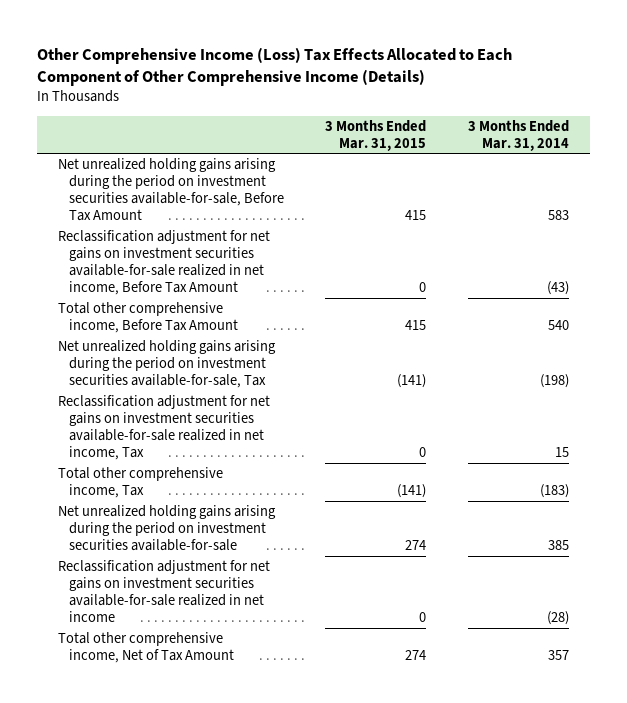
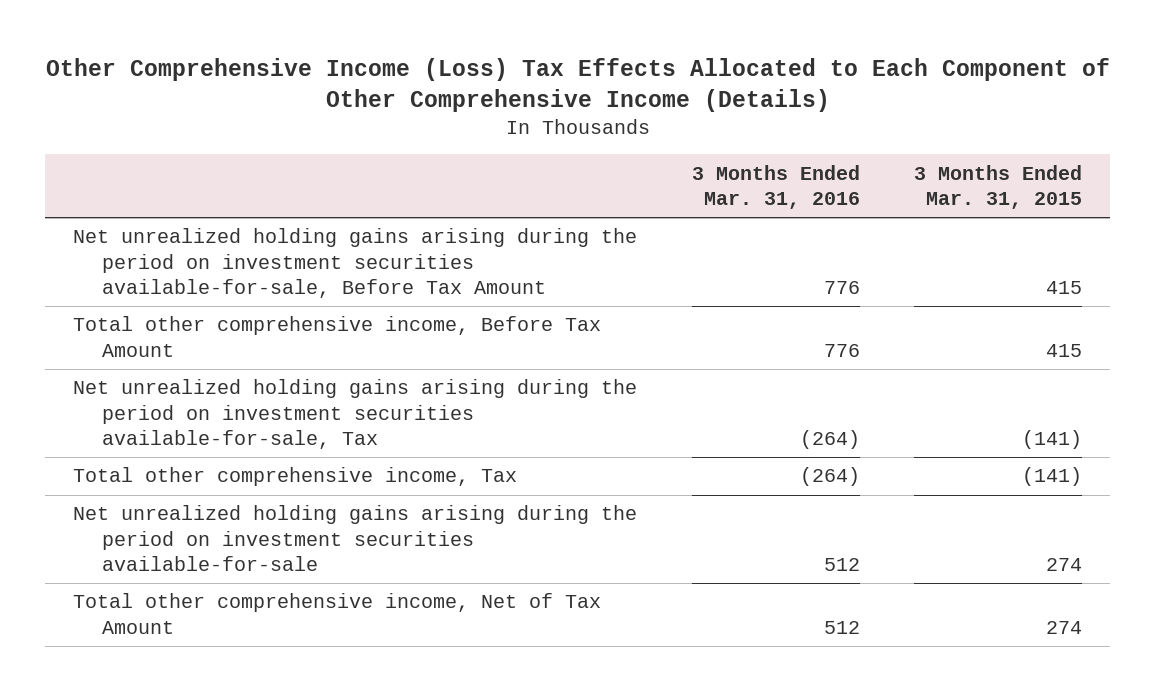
[468,119,570,151] 3 Months Ended Mar. 31, 2014 -> none
none -> [691,164,860,210] 3 Months Ended Mar. 31, 2016
[58,230,271,296] Reclassification adjustment for net gains on investment securities available-for-sale realized in net income, Before Tax Amount -> none
[58,395,271,461] Reclassification adjustment for net gains on investment securities available-for-sale realized in net income, Tax -> none
[58,560,271,623] Reclassification adjustment for net gains on investment securities available-for-sale realized in net income -> none

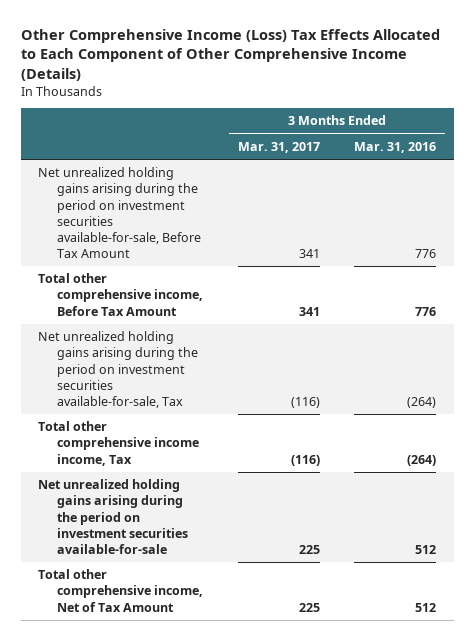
[914,164,1083,210] 3 Months Ended Mar. 31, 2015 -> none
none -> [237,141,320,153] Mar. 31, 2017
[72,467,517,487] Total other comprehensive income, Tax -> [37,421,199,466] Total other comprehensive income income, Tax

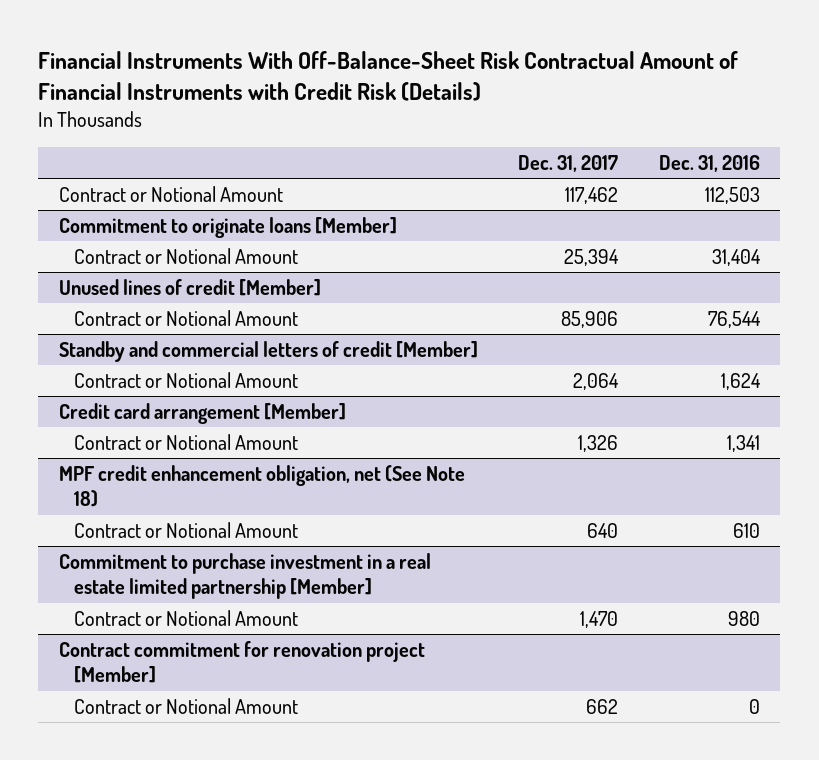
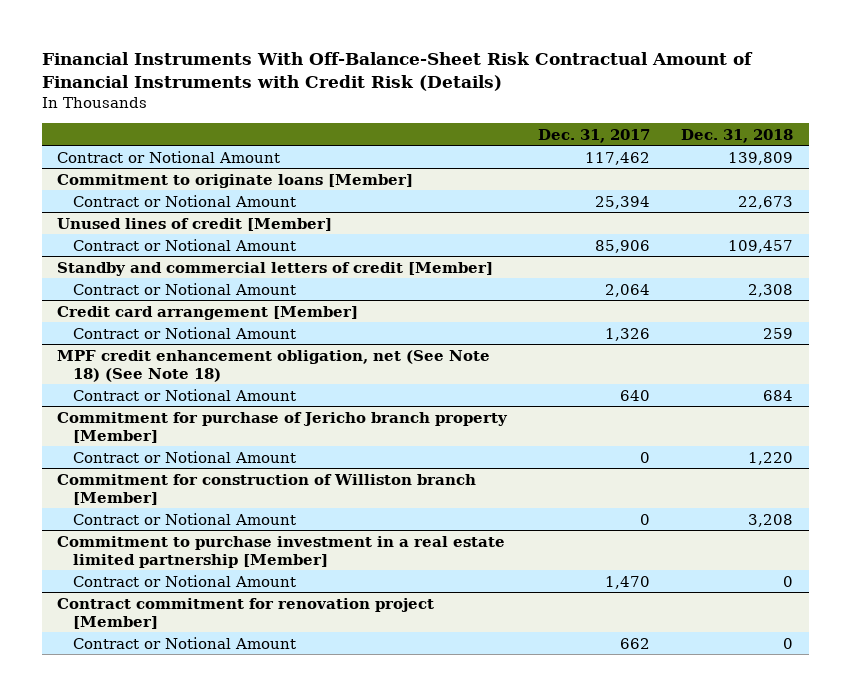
[659,154,761,172] Dec. 31, 2016 -> none
none -> [681,128,794,143] Dec. 31, 2018
[58,464,465,508] MPF credit enhancement obligation, net (See Note 18) -> [57,349,491,382] MPF credit enhancement obligation, net (See Note 18) (See Note 18)
none -> [57,411,509,443] Commitment for purchase of Jericho branch property [Member]
none -> [72,450,296,463] Contract or Notional Amount
none -> [57,473,477,505] Commitment for construction of Williston branch [Member]
none -> [72,512,296,525] Contract or Notional Amount

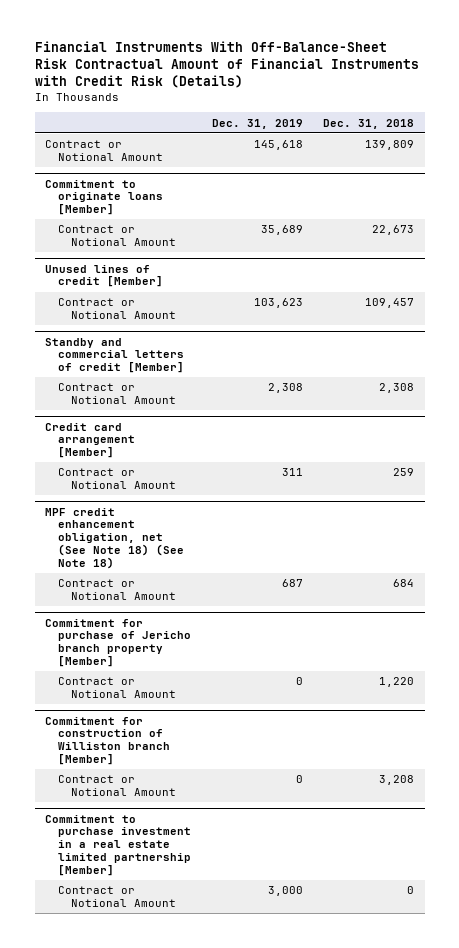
[538,128,651,143] Dec. 31, 2017 -> none
none -> [211,118,303,129] Dec. 31, 2019
[57,597,435,629] Contract commitment for renovation project [Member] -> none
[72,636,296,649] Contract or Notional Amount -> none

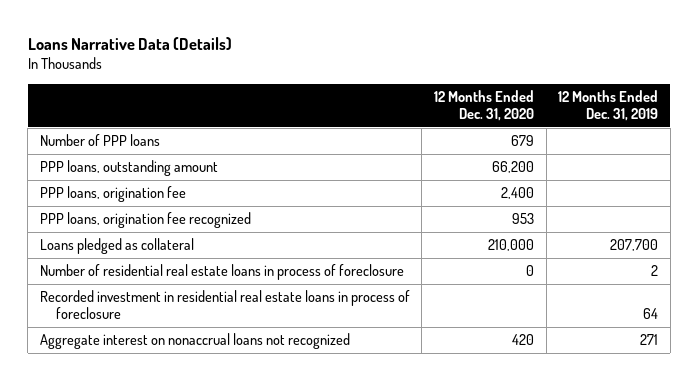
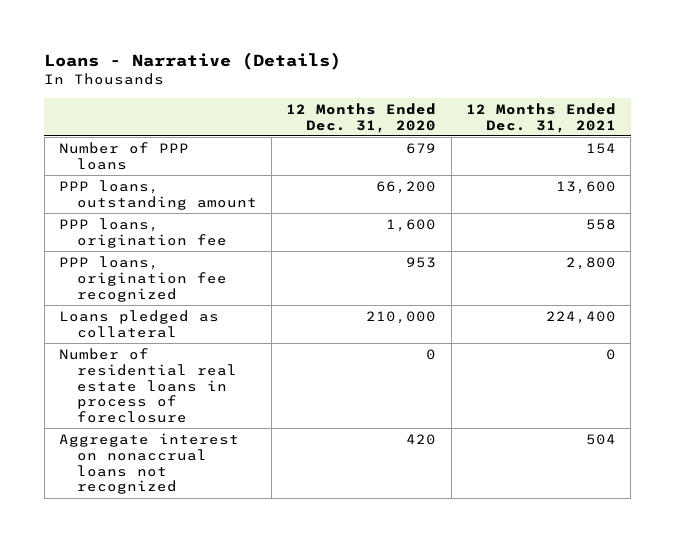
[27,36,232,50] Loans Narrative Data (Details) -> [44,51,342,70] Loans - Narrative (Details)
[558,89,659,122] 12 Months Ended Dec. 31, 2019 -> none
none -> [465,102,616,133] 12 Months Ended Dec. 31, 2021
[500,187,534,200] 2,400 -> [386,218,437,232] 1,600
[39,290,410,320] Recorded investment in residential real estate loans in process of foreclosure -> none

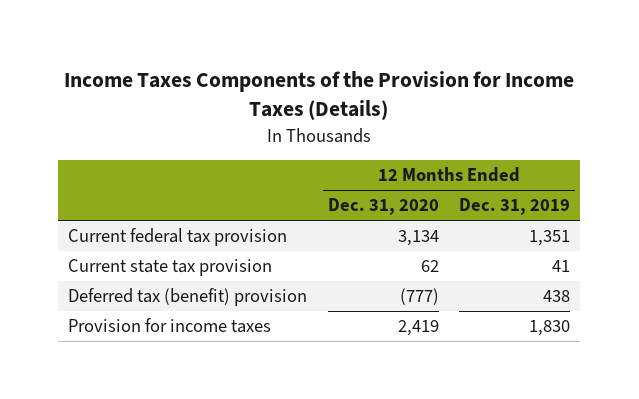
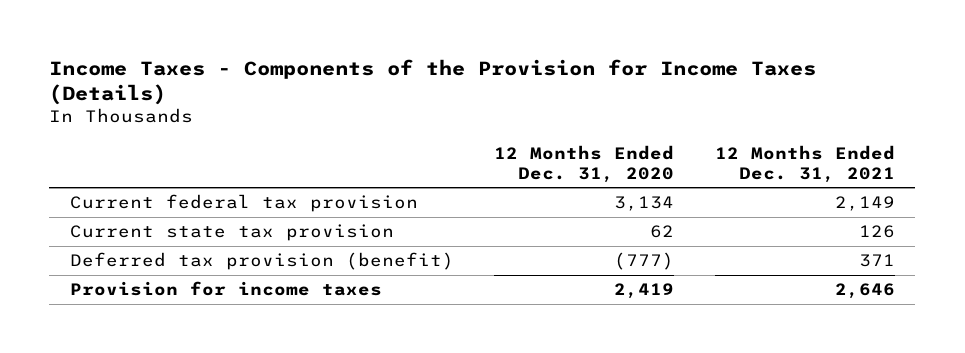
[64,71,575,121] Income Taxes Components of the Provision for Income Taxes (Details) -> [49,58,817,106] Income Taxes - Components of the Provision for Income Taxes (Details)
[459,198,571,216] Dec. 31, 2019 -> none
none -> [715,144,896,183] 12 Months Ended Dec. 31, 2021
[68,288,308,307] Deferred tax (benefit) provision -> [69,251,454,270] Deferred tax provision (benefit)

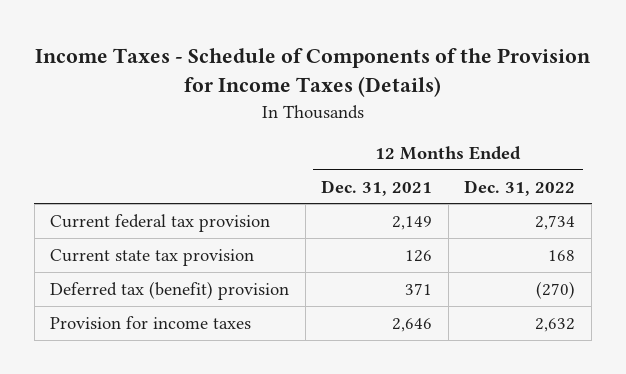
[49,58,817,106] Income Taxes - Components of the Provision for Income Taxes (Details) -> [34,48,591,98] Income Taxes - Schedule of Components of the Provision for Income Taxes (Details)
[494,144,675,183] 12 Months Ended Dec. 31, 2020 -> none
none -> [464,179,576,196] Dec. 31, 2022
[69,251,454,270] Deferred tax provision (benefit) -> [50,280,290,300] Deferred tax (benefit) provision

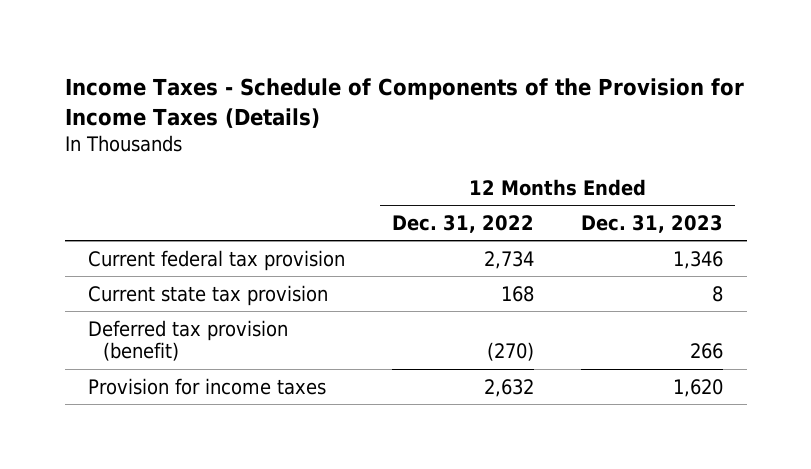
[321,179,433,196] Dec. 31, 2021 -> none
none -> [581,214,724,233] Dec. 31, 2023
[50,280,290,300] Deferred tax (benefit) provision -> [88,319,289,362] Deferred tax provision (benefit)

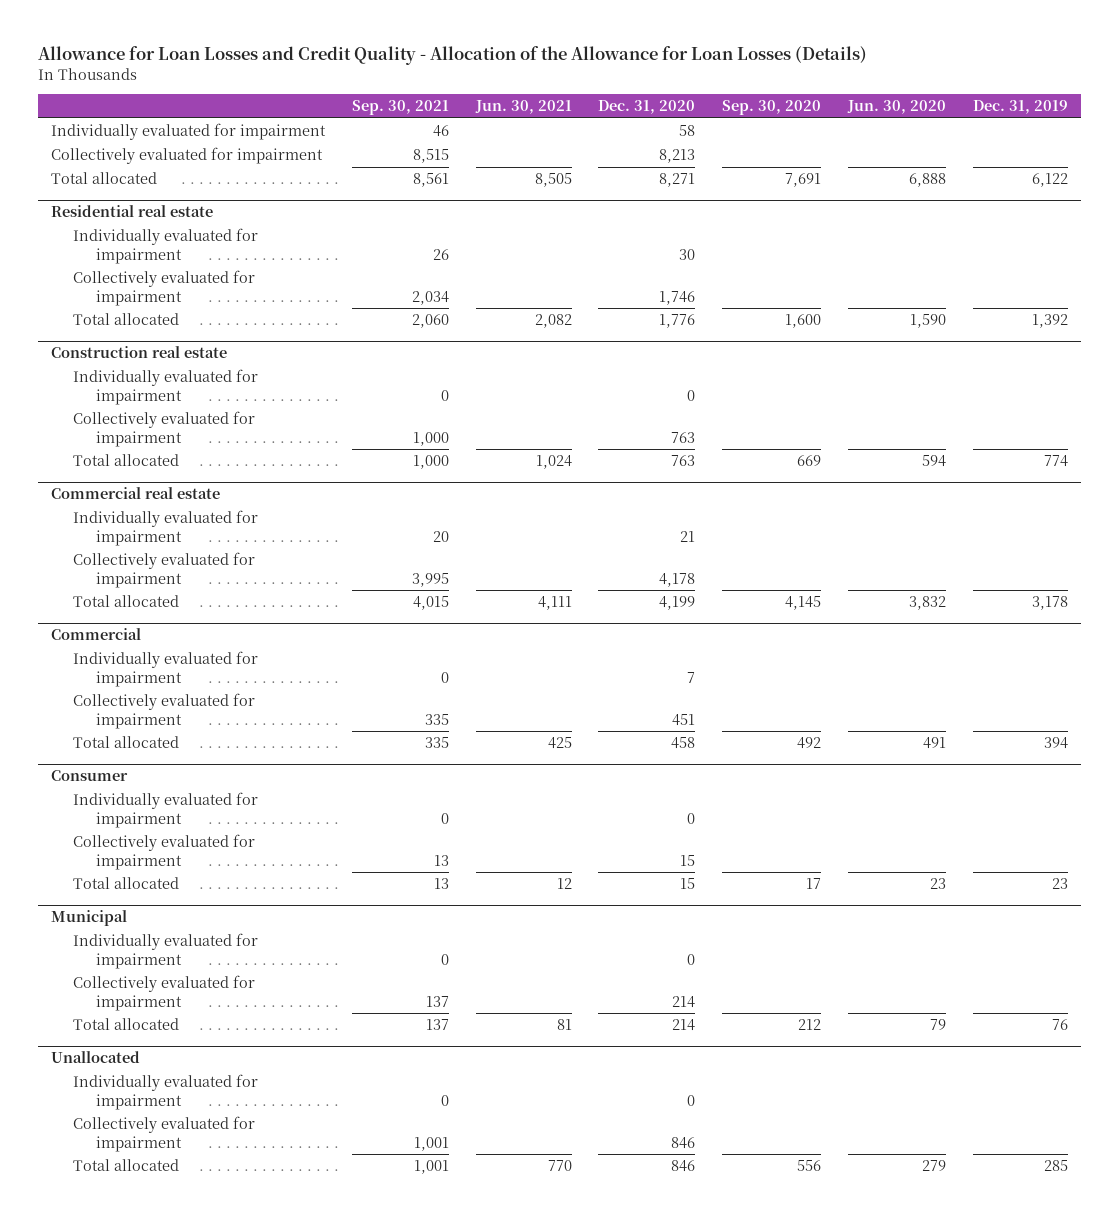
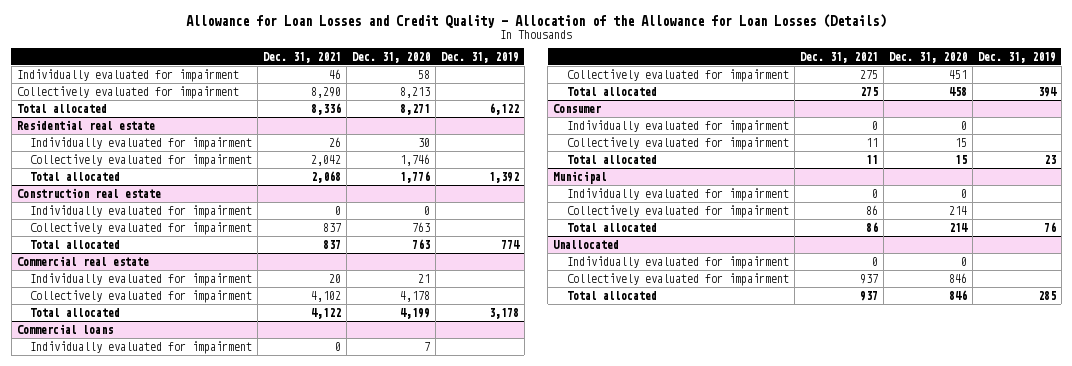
[351,100,449,116] Sep. 30, 2021 -> none
[474,100,572,115] Jun. 30, 2021 -> none
[722,100,822,116] Sep. 30, 2020 -> none
[846,100,946,115] Jun. 30, 2020 -> none
none -> [263,51,342,63] Dec. 31, 2021
[51,628,142,641] Commercial -> [16,323,113,334] Commercial loans

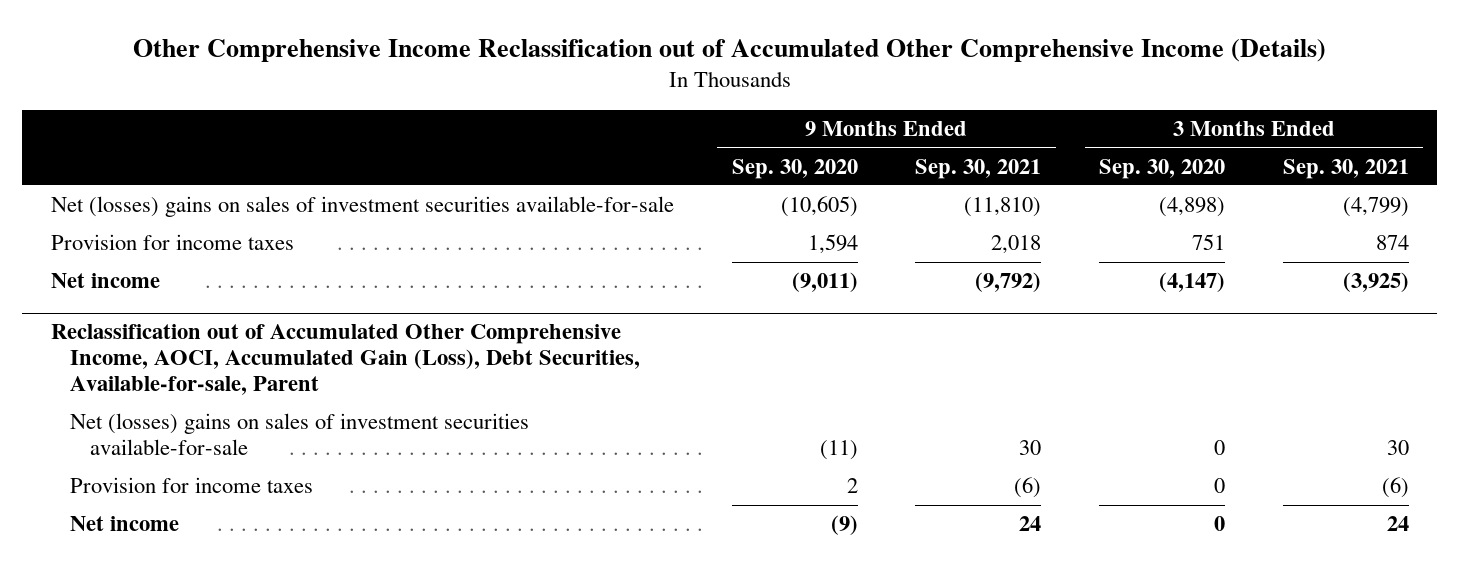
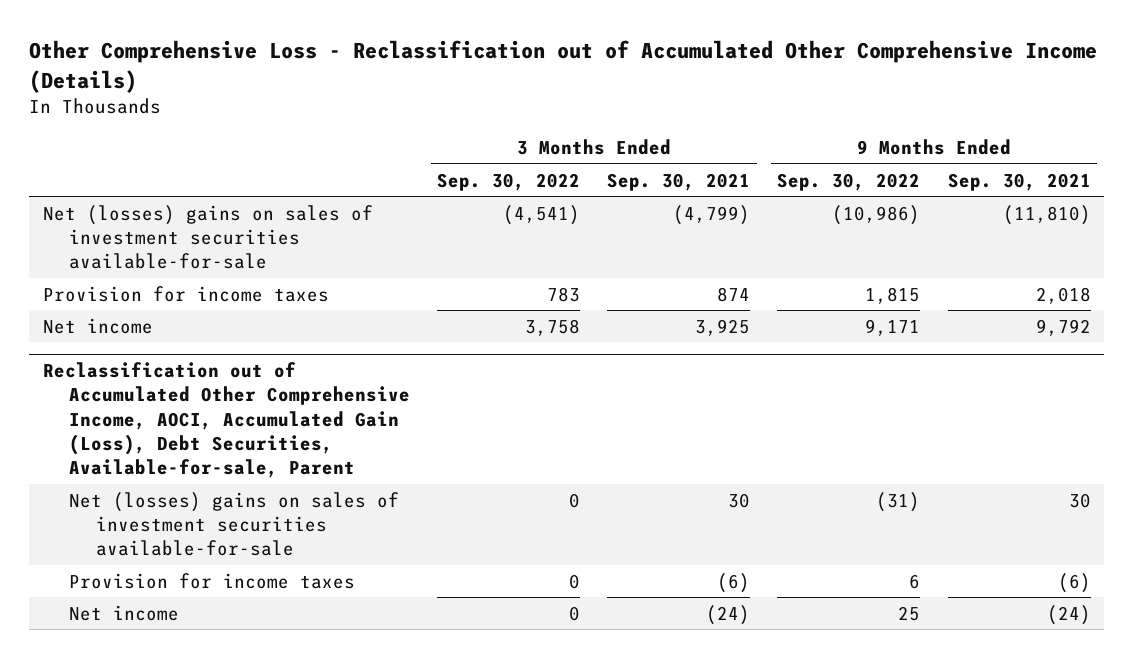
[132,39,1326,63] Other Comprehensive Income Reclassification out of Accumulated Other Comprehensive Income (Details) -> [29,40,1098,93] Other Comprehensive Loss - Reclassification out of Accumulated Other Comprehensive Income (Details)
[731,158,858,179] Sep. 30, 2020 -> none
[1098,158,1225,179] Sep. 30, 2020 -> none
none -> [437,172,581,191] Sep. 30, 2022
none -> [777,172,921,191] Sep. 30, 2022
[975,272,1042,293] (9,792) -> [1035,318,1091,336] 9,792
[1342,272,1409,293] (3,925) -> [695,318,751,336] 3,925
[1019,516,1042,532] 24 -> [1046,604,1091,625] (24)
[1386,516,1409,532] 24 -> [706,604,751,625] (24)

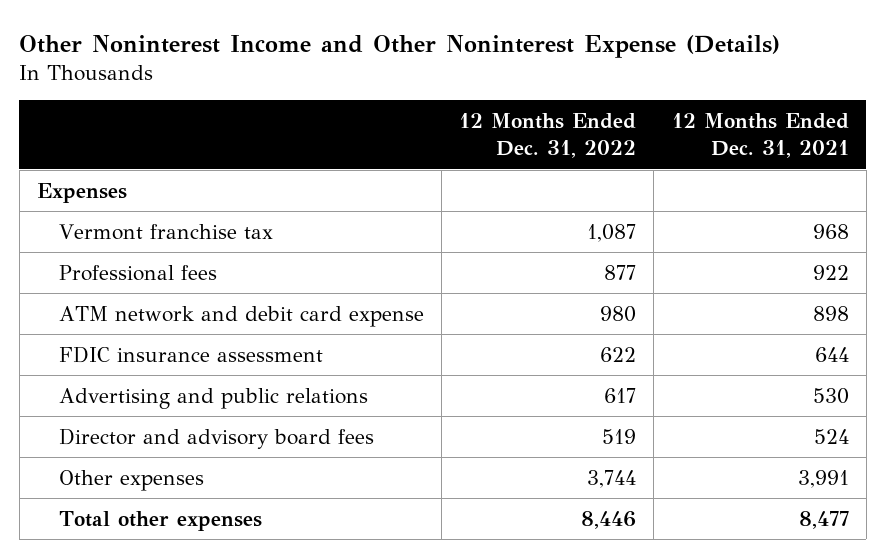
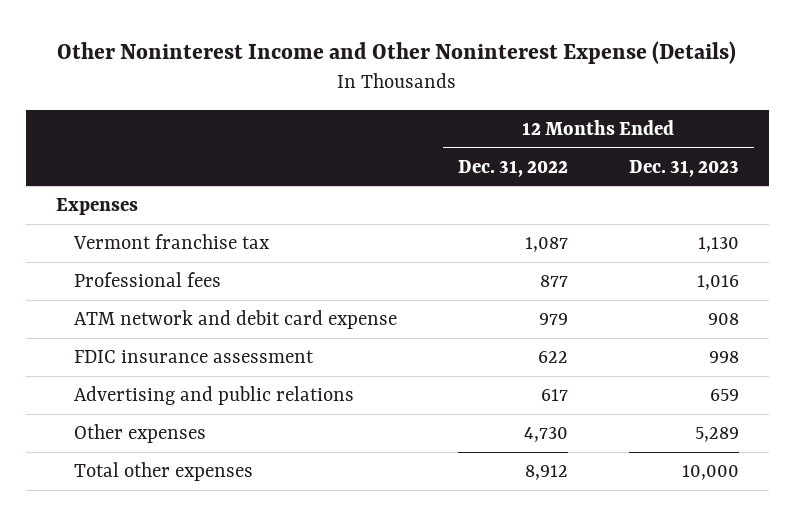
[671,113,849,159] 12 Months Ended Dec. 31, 2021 -> none
none -> [628,159,739,177] Dec. 31, 2023
[600,305,637,322] 980 -> [539,312,569,325] 979
[58,427,374,449] Director and advisory board fees -> none
[587,469,637,488] 3,744 -> [524,426,569,442] 4,730
[581,510,637,529] 8,446 -> [525,464,569,480] 8,912

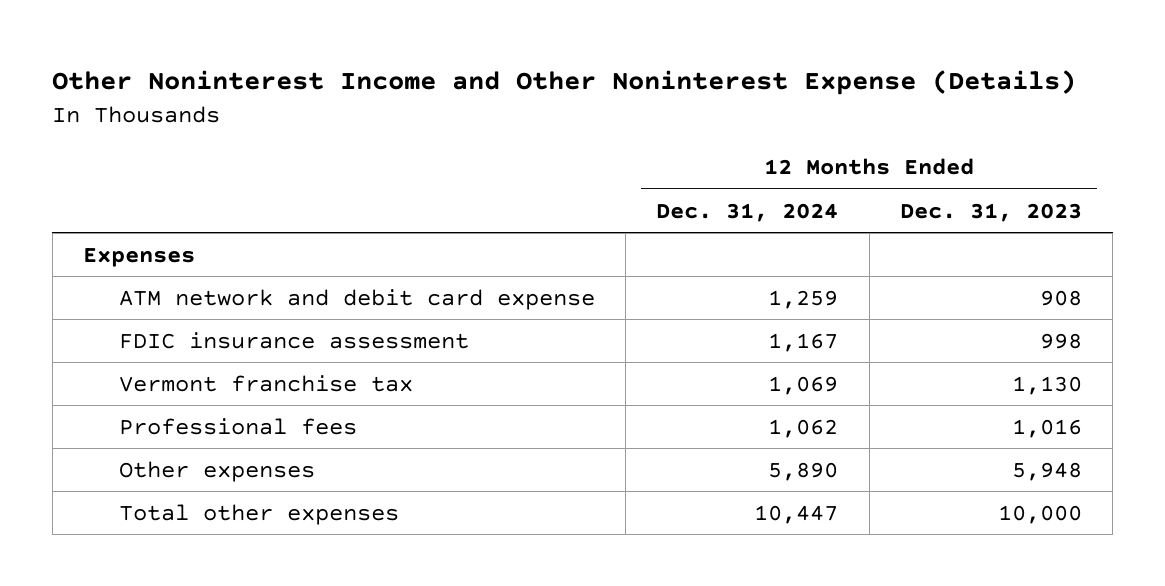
[458,159,569,177] Dec. 31, 2022 -> none
none -> [656,202,839,222] Dec. 31, 2024
[74,385,355,405] Advertising and public relations -> none
[73,233,270,249] Vermont franchise tax -> [118,374,413,392] Vermont franchise tax
[74,271,222,287] Professional fees -> [118,417,357,435] Professional fees
[694,426,739,442] 5,289 -> [1011,461,1082,481] 5,948

